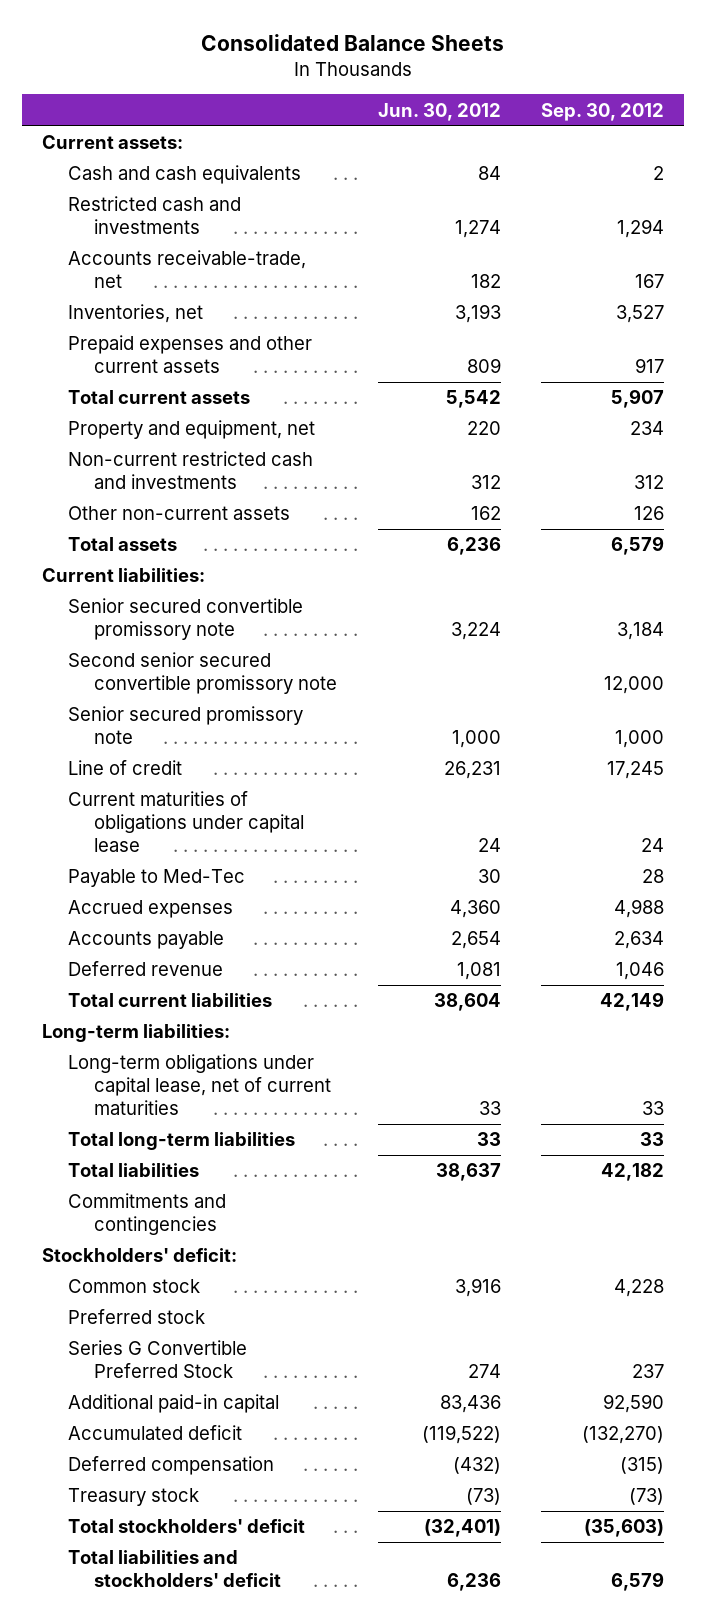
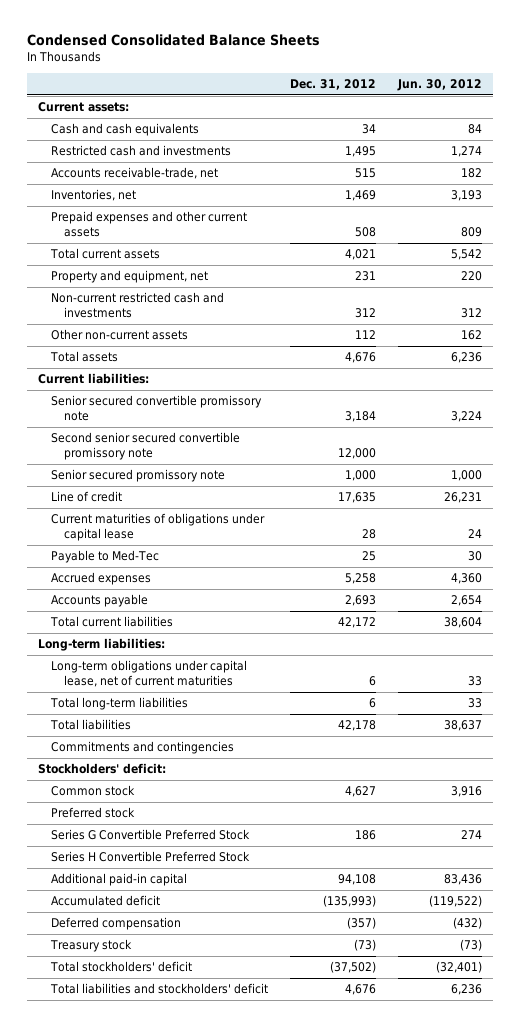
[201,33,505,51] Consolidated Balance Sheets -> [27,34,321,47] Condensed Consolidated Balance Sheets
[540,102,664,121] Sep. 30, 2012 -> none
none -> [290,78,377,90] Dec. 31, 2012
[68,961,224,977] Deferred revenue -> none
none -> [51,851,251,863] Series H Convertible Preferred Stock

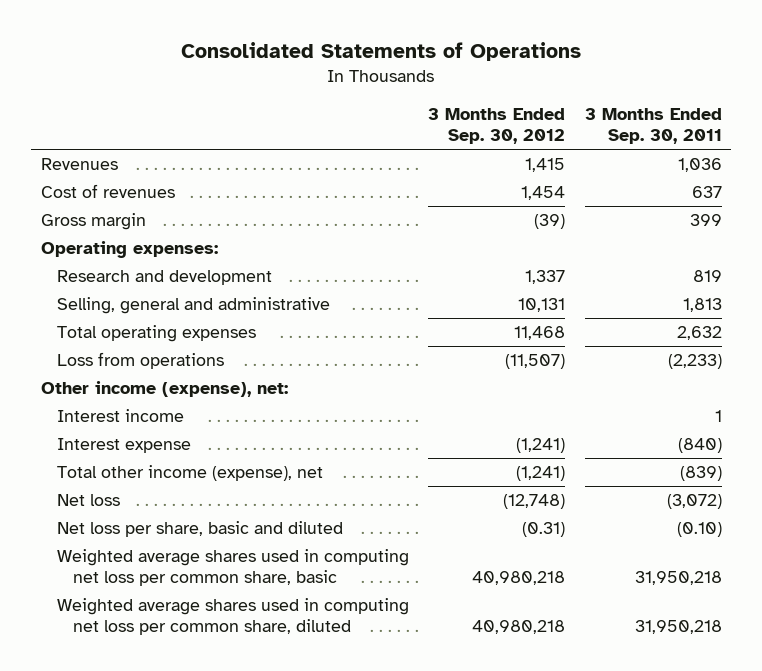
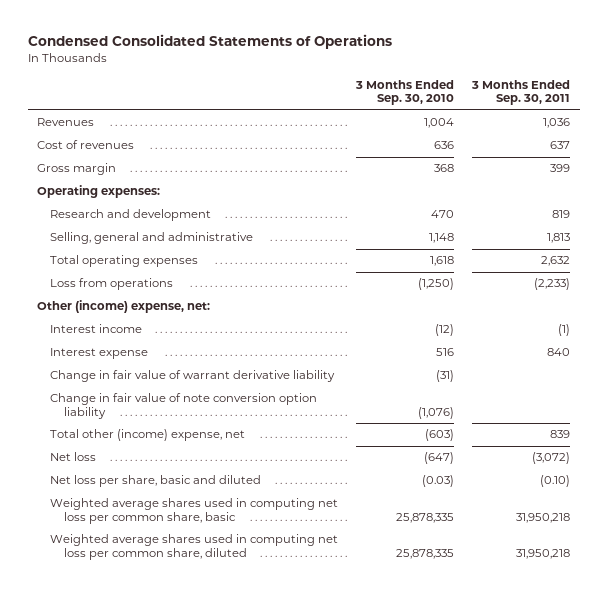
[181,42,582,62] Consolidated Statements of Operations -> [27,33,392,49] Condensed Consolidated Statements of Operations
[428,108,566,144] 3 Months Ended Sep. 30, 2012 -> none
none -> [355,79,455,106] 3 Months Ended Sep. 30, 2010
[40,381,288,398] Other income (expense), net: -> [36,300,210,314] Other (income) expense, net:
[714,410,722,423] 1 -> [558,324,571,337] (1)
[677,438,722,454] (840) -> [547,348,571,357] 840
none -> [50,370,336,383] Change in fair value of warrant derivative liability
none -> [50,393,318,420] Change in fair value of note conversion option liability
[56,465,323,482] Total other income (expense), net -> [50,429,246,442] Total other (income) expense, net
[679,466,722,482] (839) -> [550,430,571,439] 839

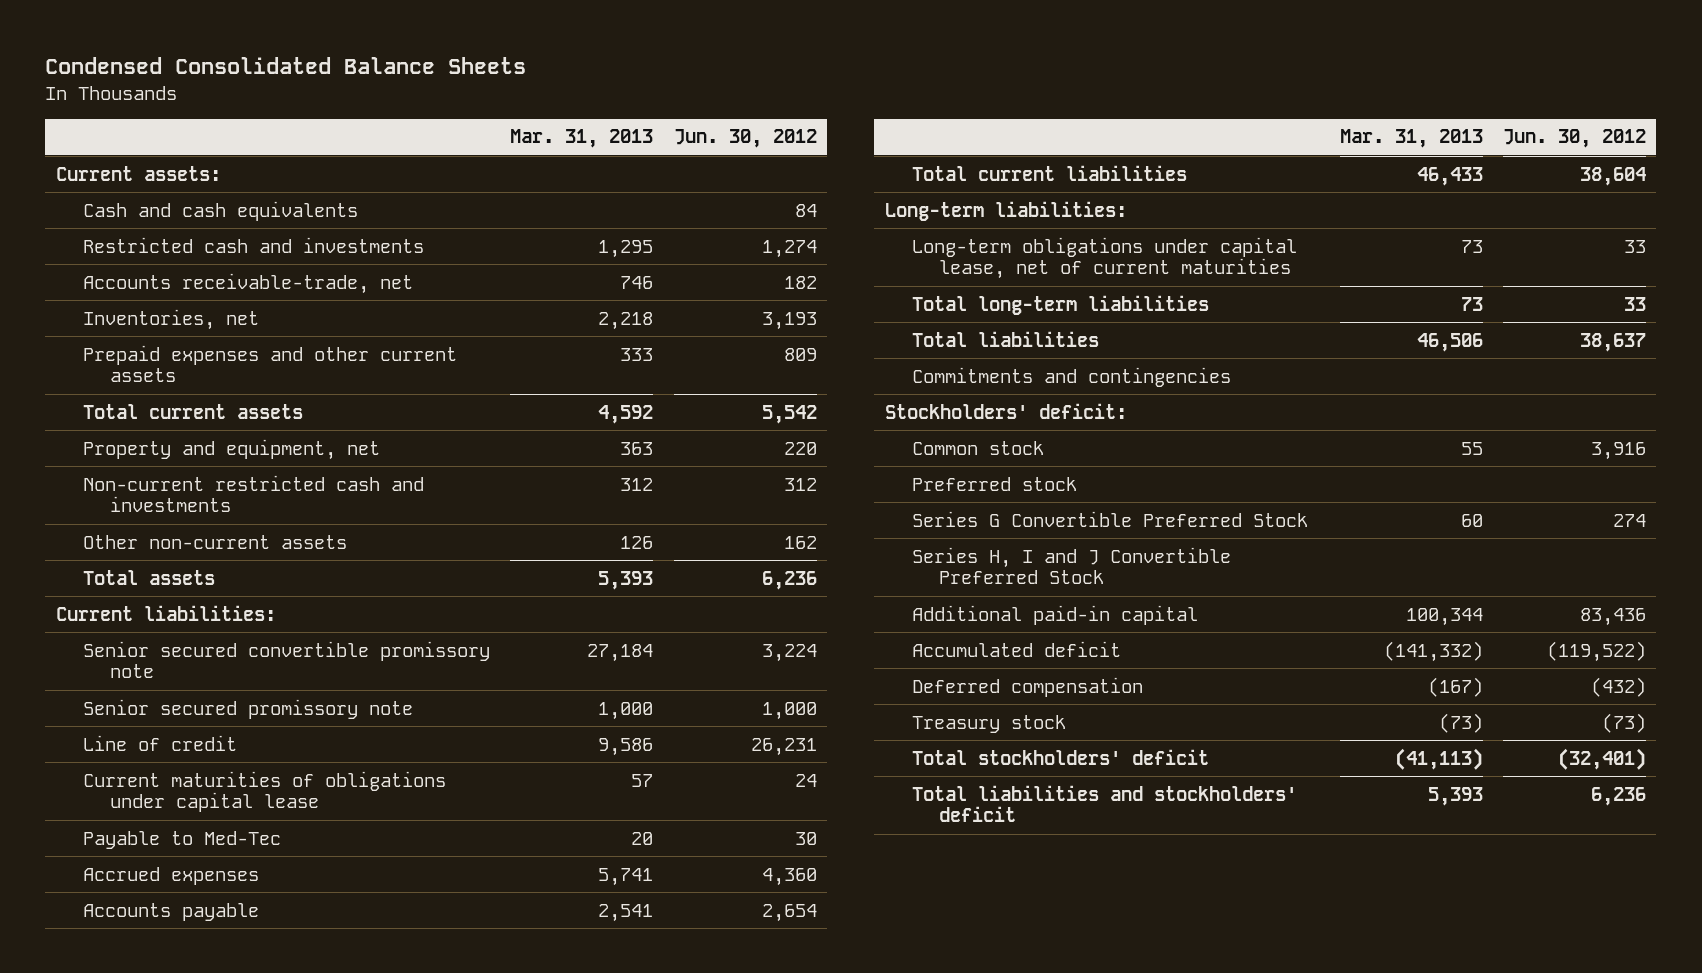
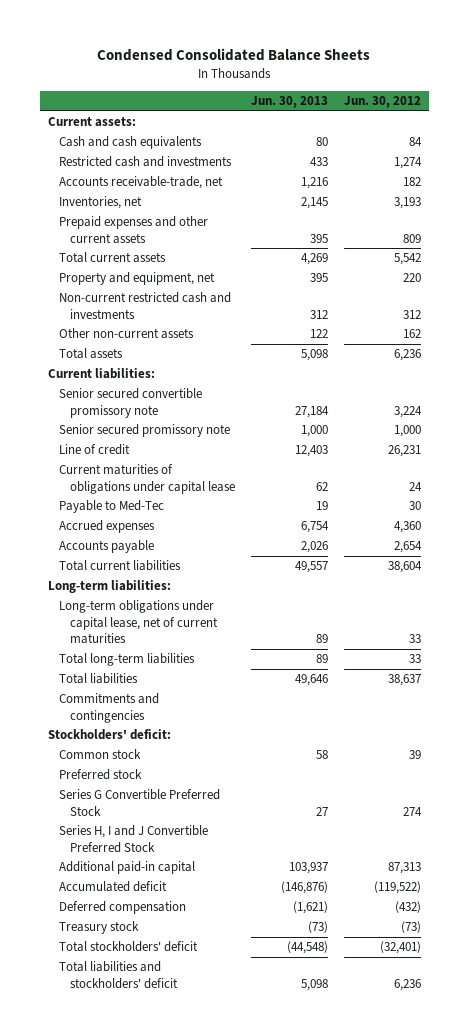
[510,129,654,149] Mar. 31, 2013 -> none
none -> [250,96,328,109] Jun. 30, 2013
[1591,441,1647,460] 3,916 -> [408,750,421,760] 39
[1580,607,1647,626] 83,436 -> [387,862,421,875] 87,313

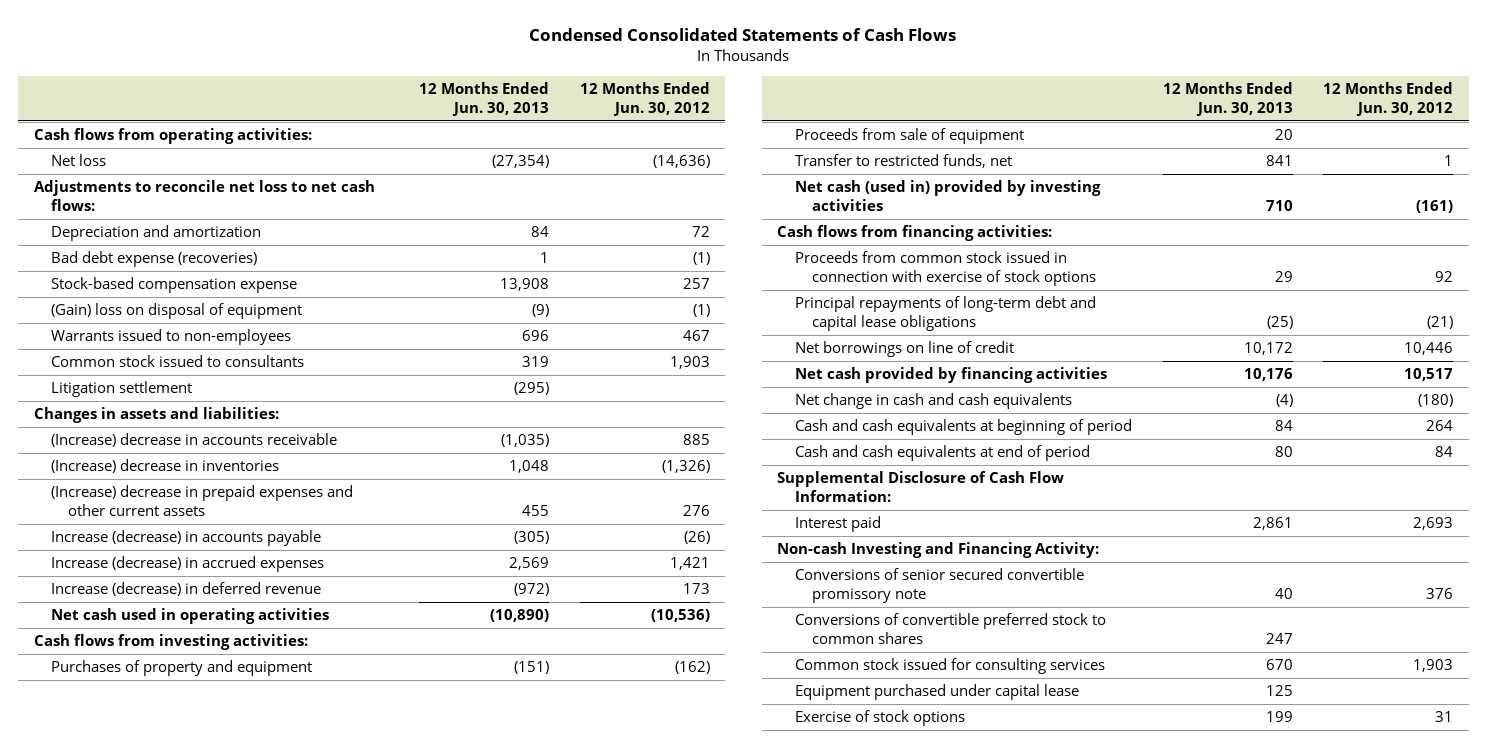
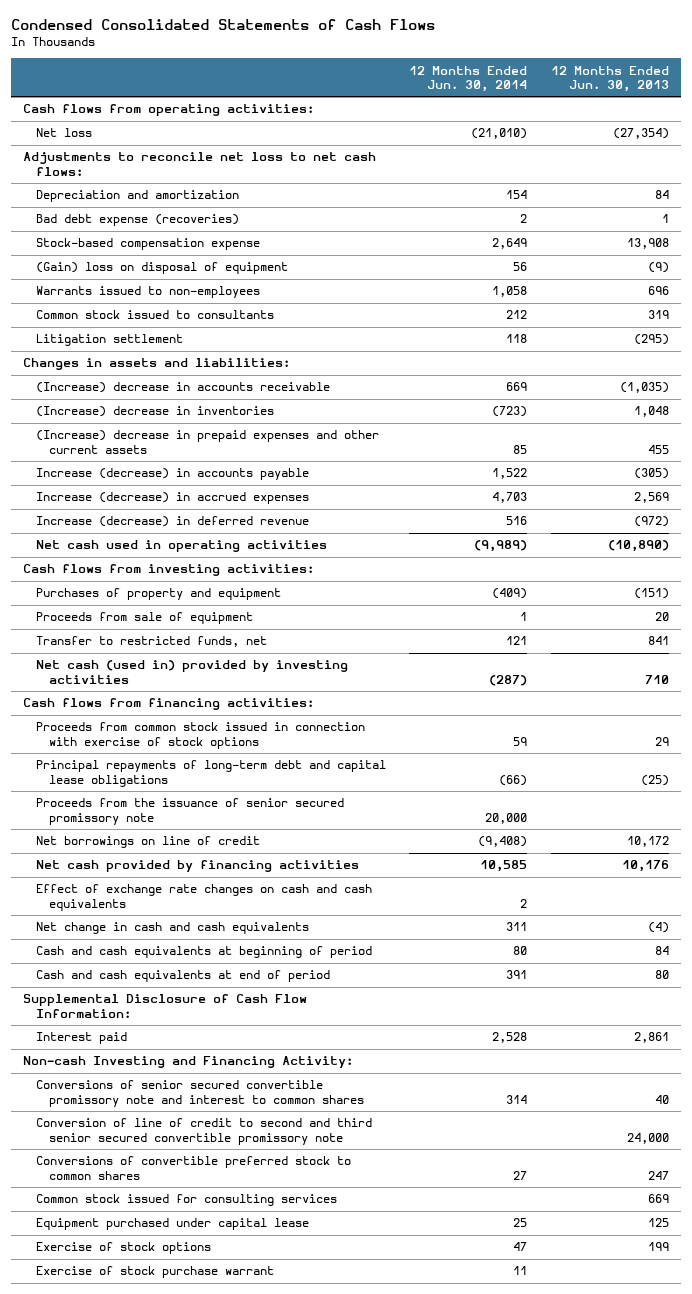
[579,82,710,117] 12 Months Ended Jun. 30, 2012 -> none
none -> [409,65,528,92] 12 Months Ended Jun. 30, 2014
none -> [35,798,344,825] Proceeds from the issuance of senior secured promissory note
none -> [35,884,372,911] Effect of exchange rate changes on cash and cash equivalents
[794,568,1084,604] Conversions of senior secured convertible promissory note -> [35,1080,364,1107] Conversions of senior secured convertible promissory note and interest to common shares
none -> [35,1118,372,1145] Conversion of line of credit to second and third senior secured convertible promissory note
[1265,659,1293,671] 670 -> [647,1194,669,1204] 669
none -> [35,1266,274,1279] Exercise of stock purchase warrant

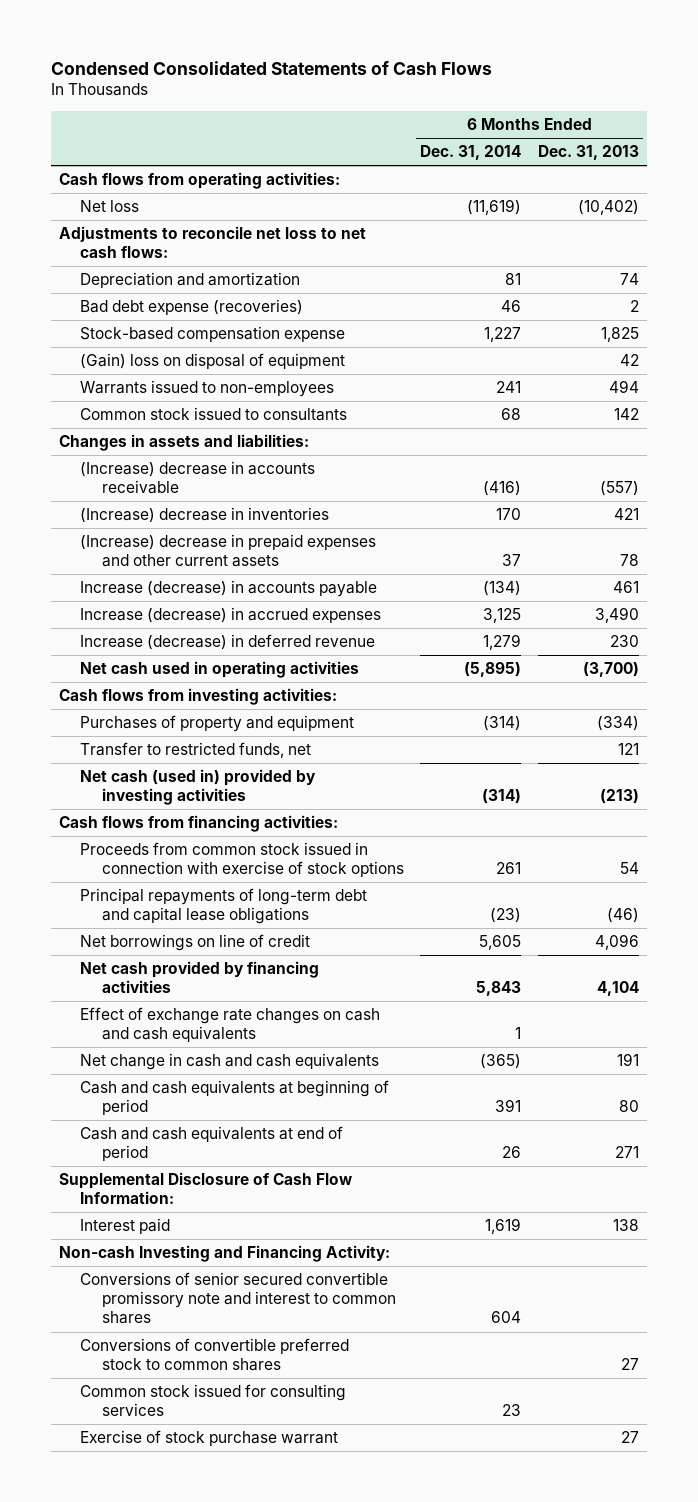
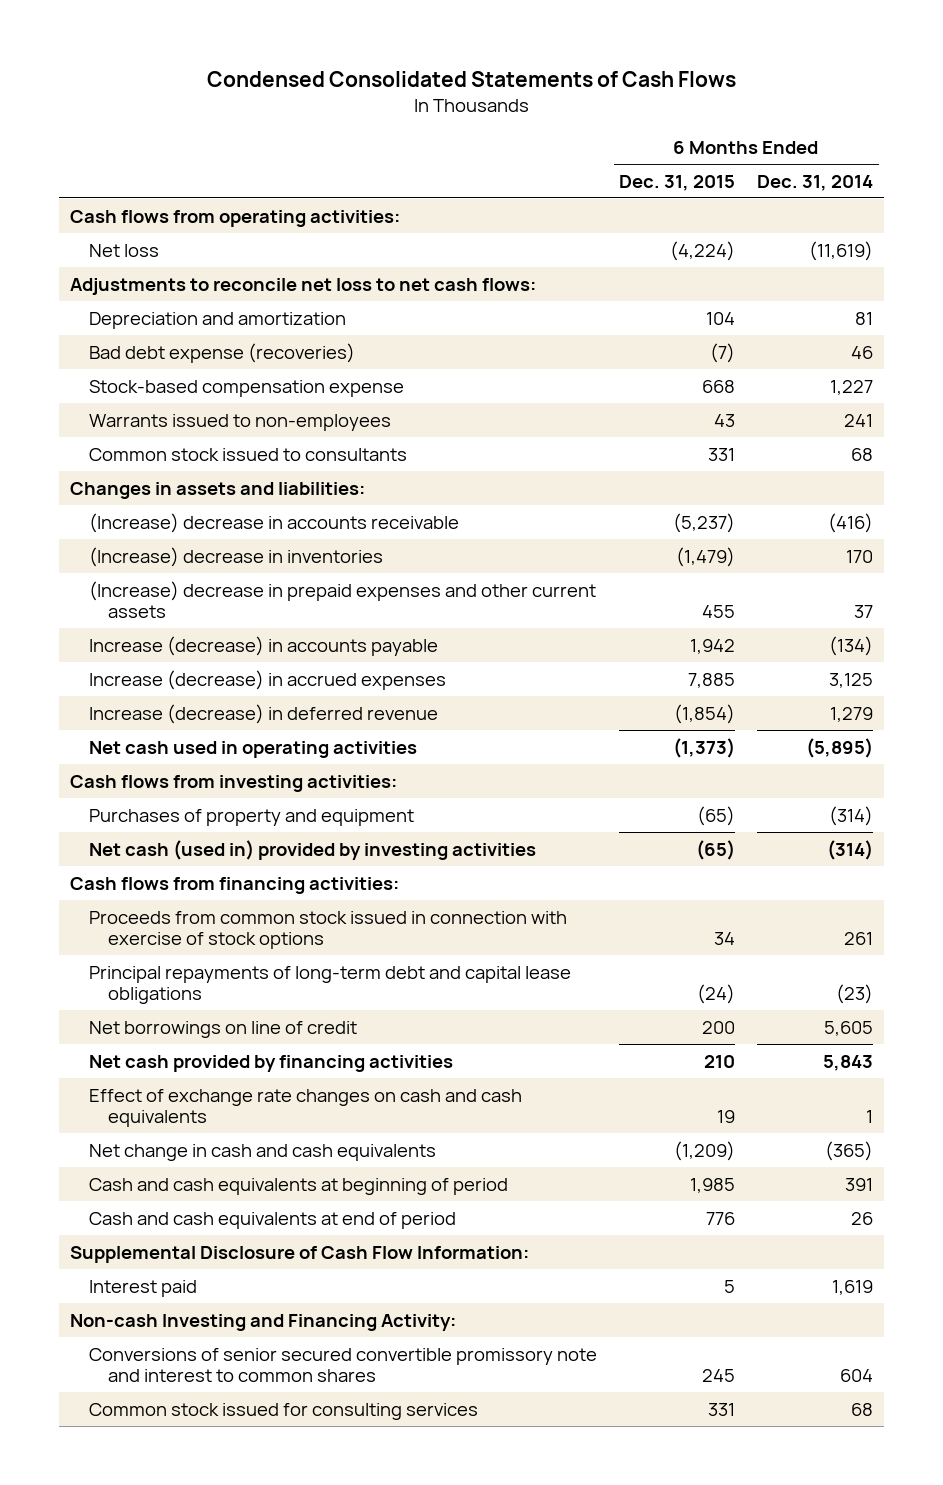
[537,145,639,161] Dec. 31, 2013 -> none
none -> [619,174,736,191] Dec. 31, 2015
[80,353,346,370] (Gain) loss on disposal of equipment -> none
[80,742,312,759] Transfer to restricted funds, net -> none
[80,1338,350,1372] Conversions of convertible preferred stock to common shares -> none
[80,1430,339,1447] Exercise of stock purchase warrant -> none
[502,1404,522,1417] 23 -> [851,1402,874,1416] 68

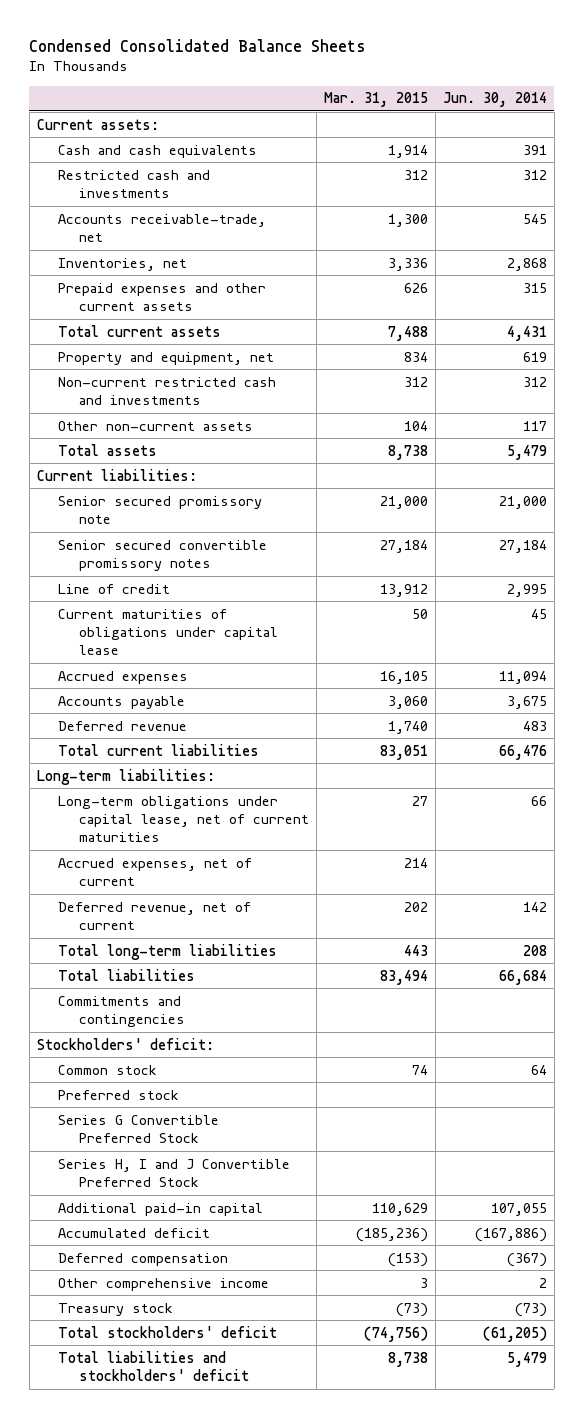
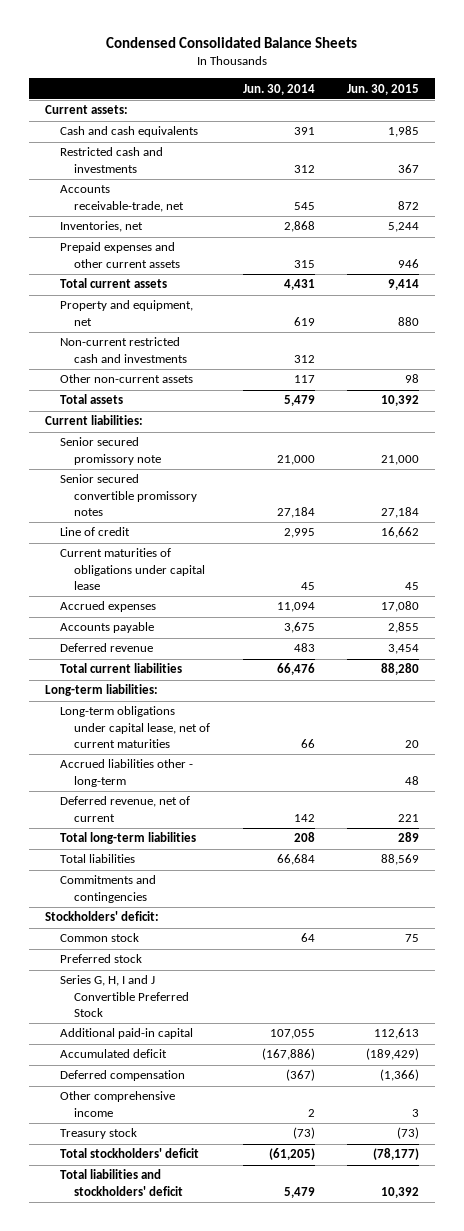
[324,92,429,108] Mar. 31, 2015 -> none
none -> [346,83,419,95] Jun. 30, 2015
[58,857,253,886] Accrued expenses, net of current -> none
none -> [59,759,193,787] Accrued liabilities other - long-term
[58,1158,291,1187] Series H, I and J Convertible Preferred Stock -> none
[58,1114,220,1143] Series G Convertible Preferred Stock -> [59,975,190,1017] Series G, H, I and J Convertible Preferred Stock

